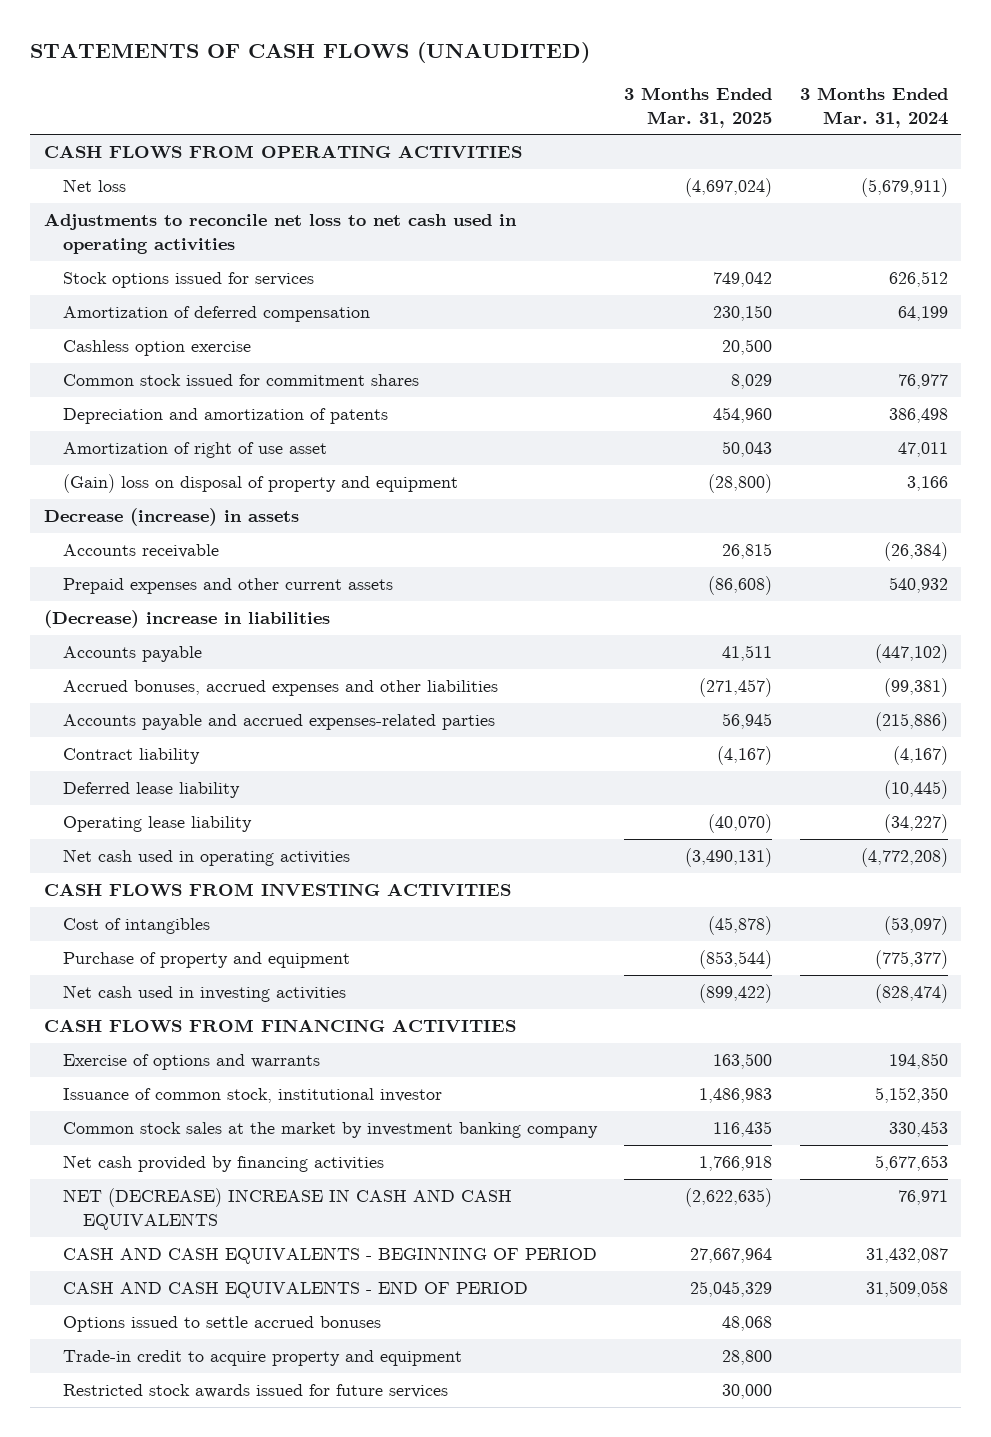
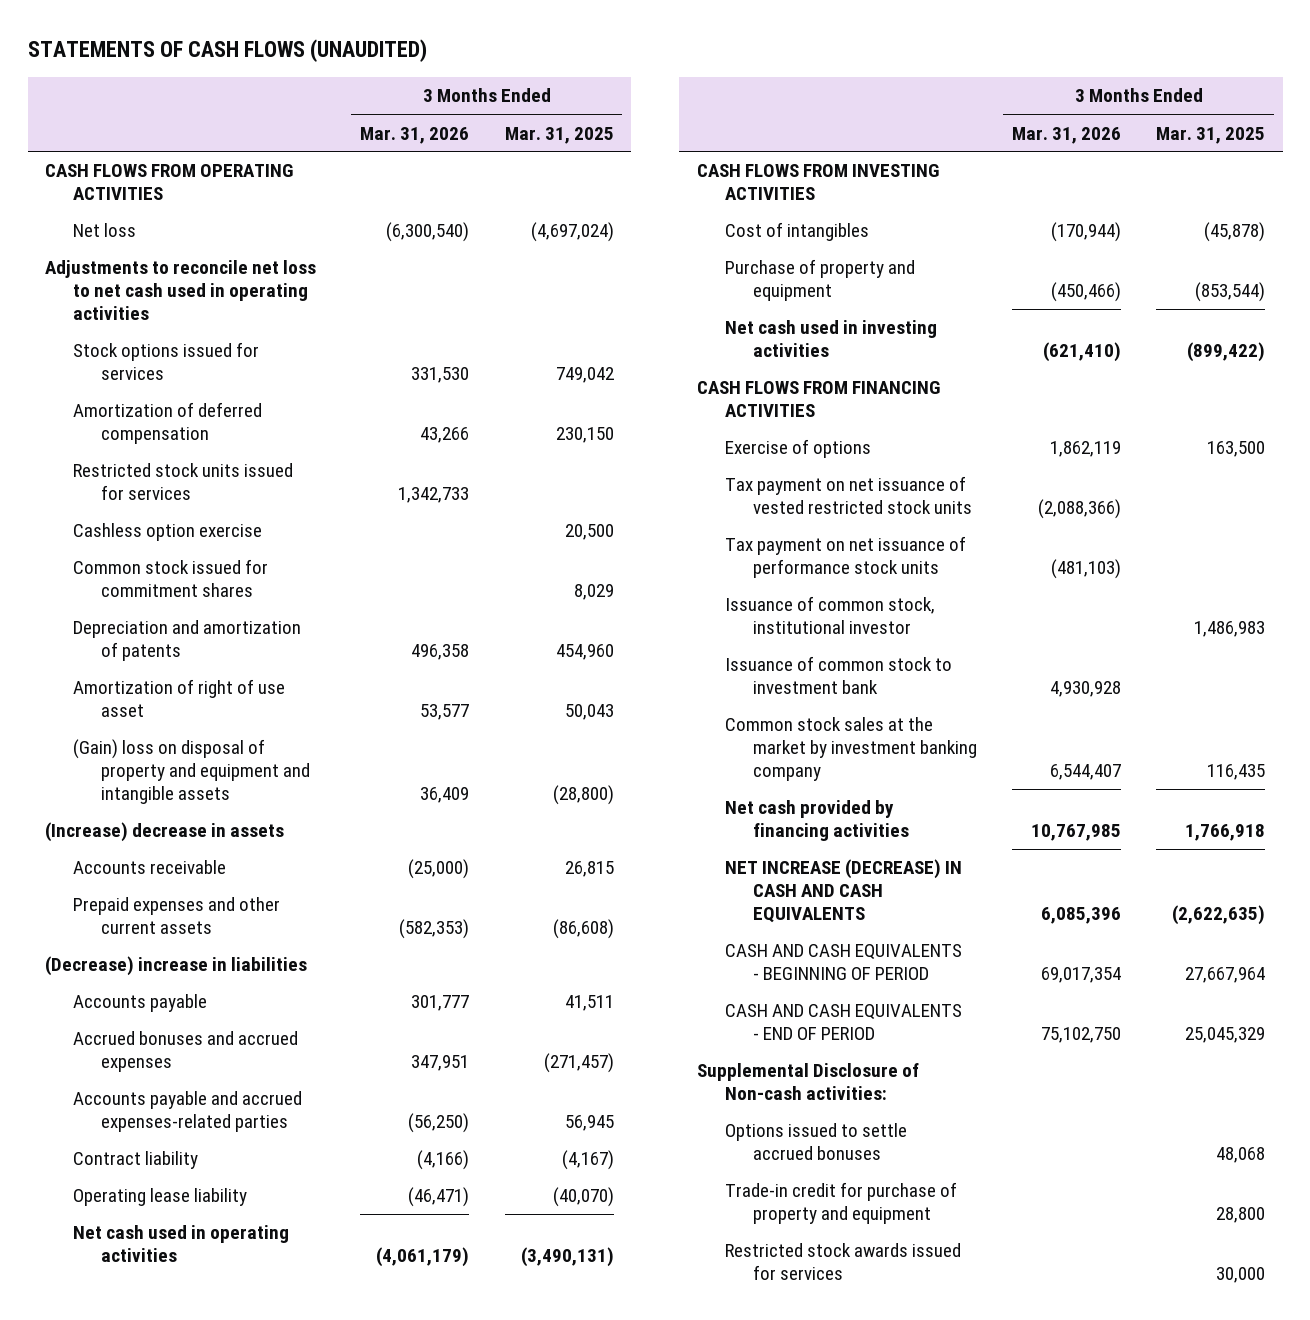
[799,87,948,128] 3 Months Ended Mar. 31, 2024 -> none
none -> [360,126,470,144] Mar. 31, 2026
none -> [73,463,294,501] Restricted stock units issued for services
[63,474,459,494] (Gain) loss on disposal of property and equipment -> [73,739,311,805] (Gain) loss on disposal of property and equipment and intangible assets
[43,508,299,527] Decrease (increase) in assets -> [45,822,285,843] (Increase) decrease in assets
[63,680,499,697] Accrued bonuses, accrued expenses and other liabilities -> [73,1031,299,1073] Accrued bonuses and accrued expenses
[63,782,241,799] Deferred lease liability -> none
[63,1054,321,1071] Exercise of options and warrants -> [724,439,871,459] Exercise of options
none -> [724,476,972,515] Tax payment on net issuance of vested restricted stock units
none -> [724,536,966,579] Tax payment on net issuance of performance stock units
none -> [724,656,952,695] Issuance of common stock to investment bank
[63,1188,513,1230] NET (DECREASE) INCREASE IN CASH AND CASH EQUIVALENTS -> [724,859,962,924] NET INCREASE (DECREASE) IN CASH AND CASH EQUIVALENTS
none -> [696,1063,919,1101] Supplemental Disclosure of Non-cash activities:
[63,1350,463,1367] Trade-in credit to acquire property and equipment -> [724,1182,957,1225] Trade-in credit for purchase of property and equipment
[63,1384,449,1399] Restricted stock awards issued for future services -> [724,1243,961,1281] Restricted stock awards issued for services

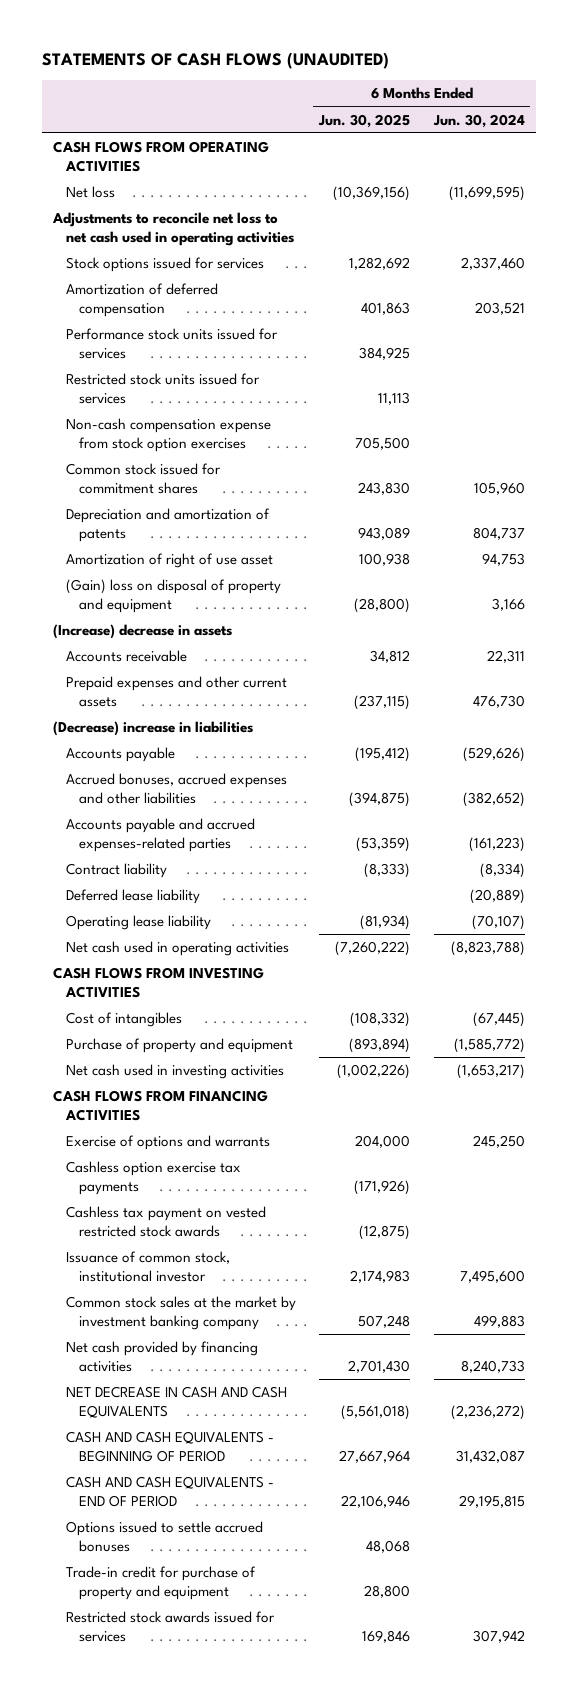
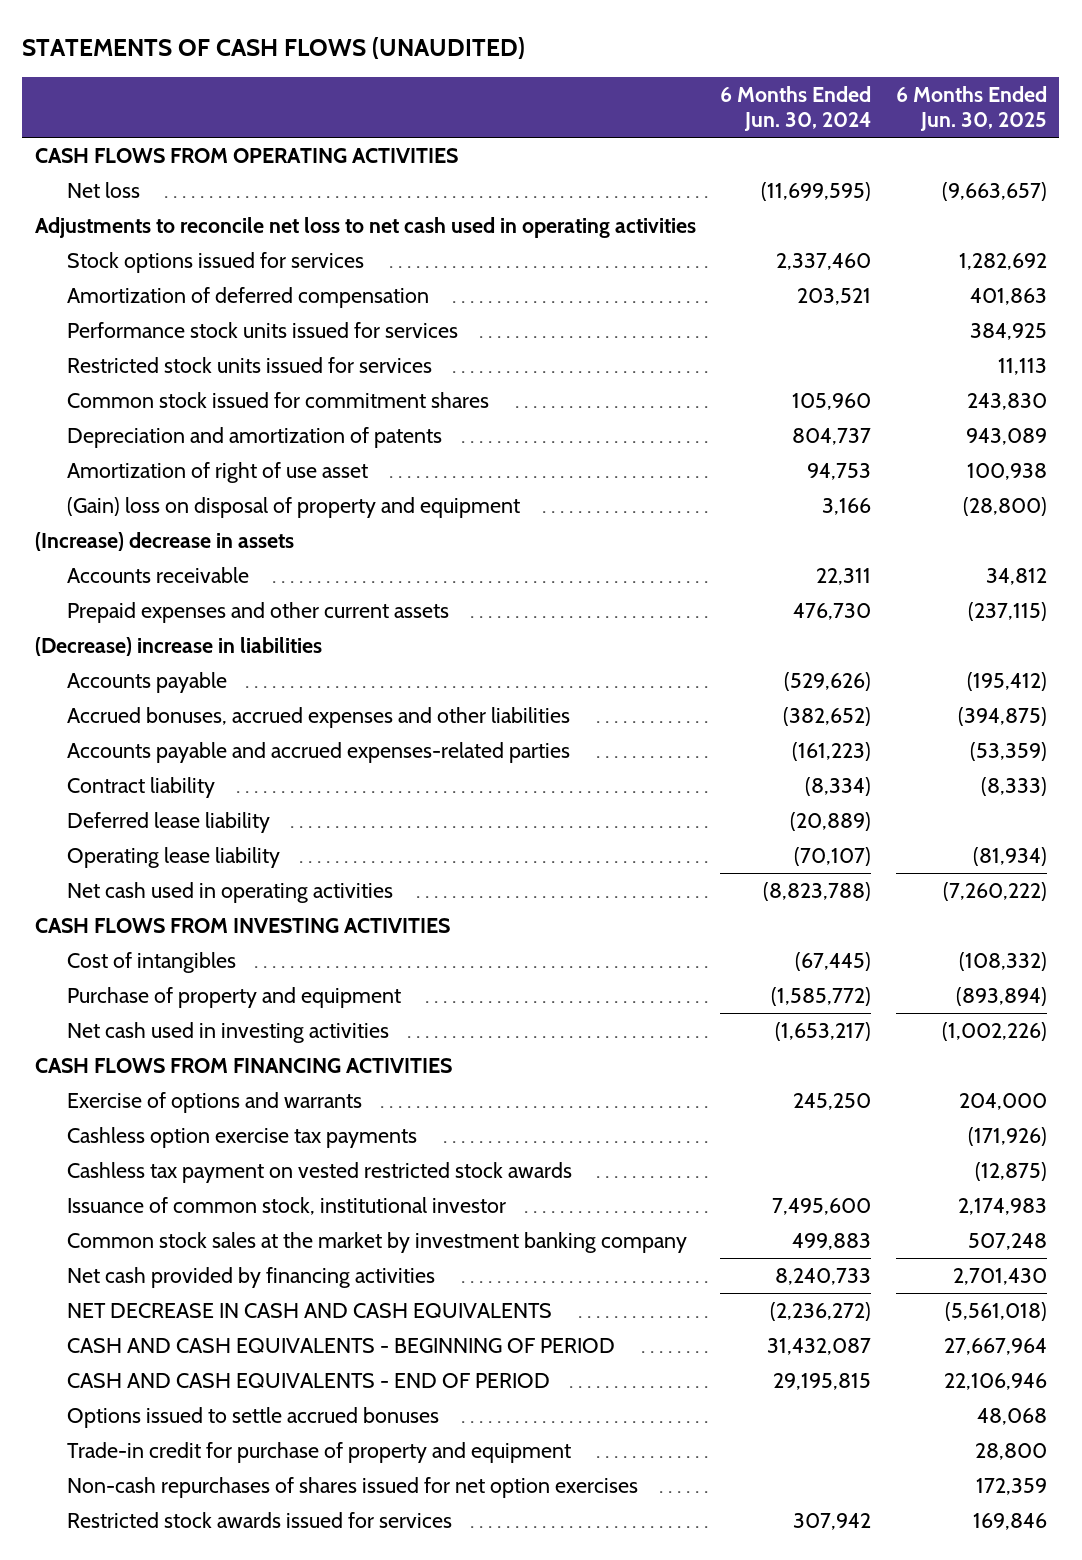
[333,186,411,202] (10,369,156) -> [942,182,1048,202] (9,663,657)
[65,418,271,452] Non-cash compensation expense from stock option exercises -> none
none -> [67,1477,639,1499] Non-cash repurchases of shares issued for net option exercises

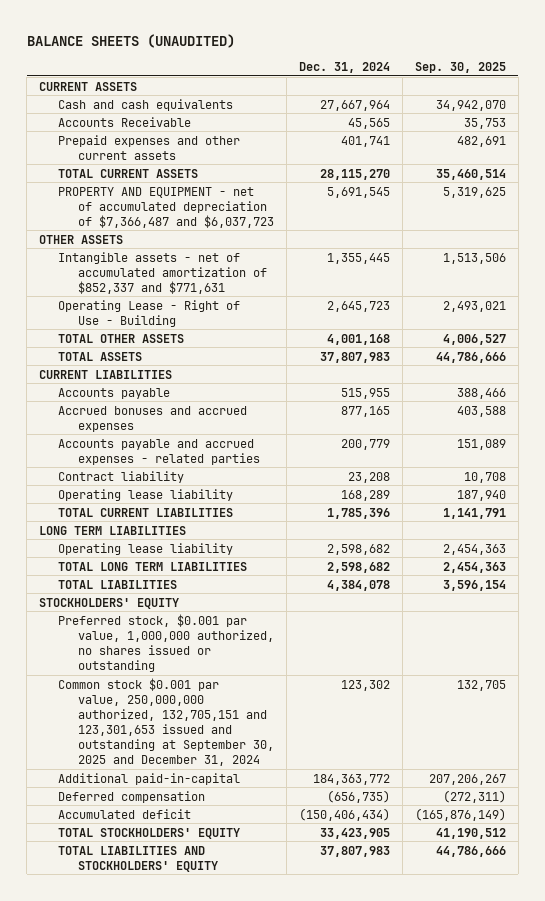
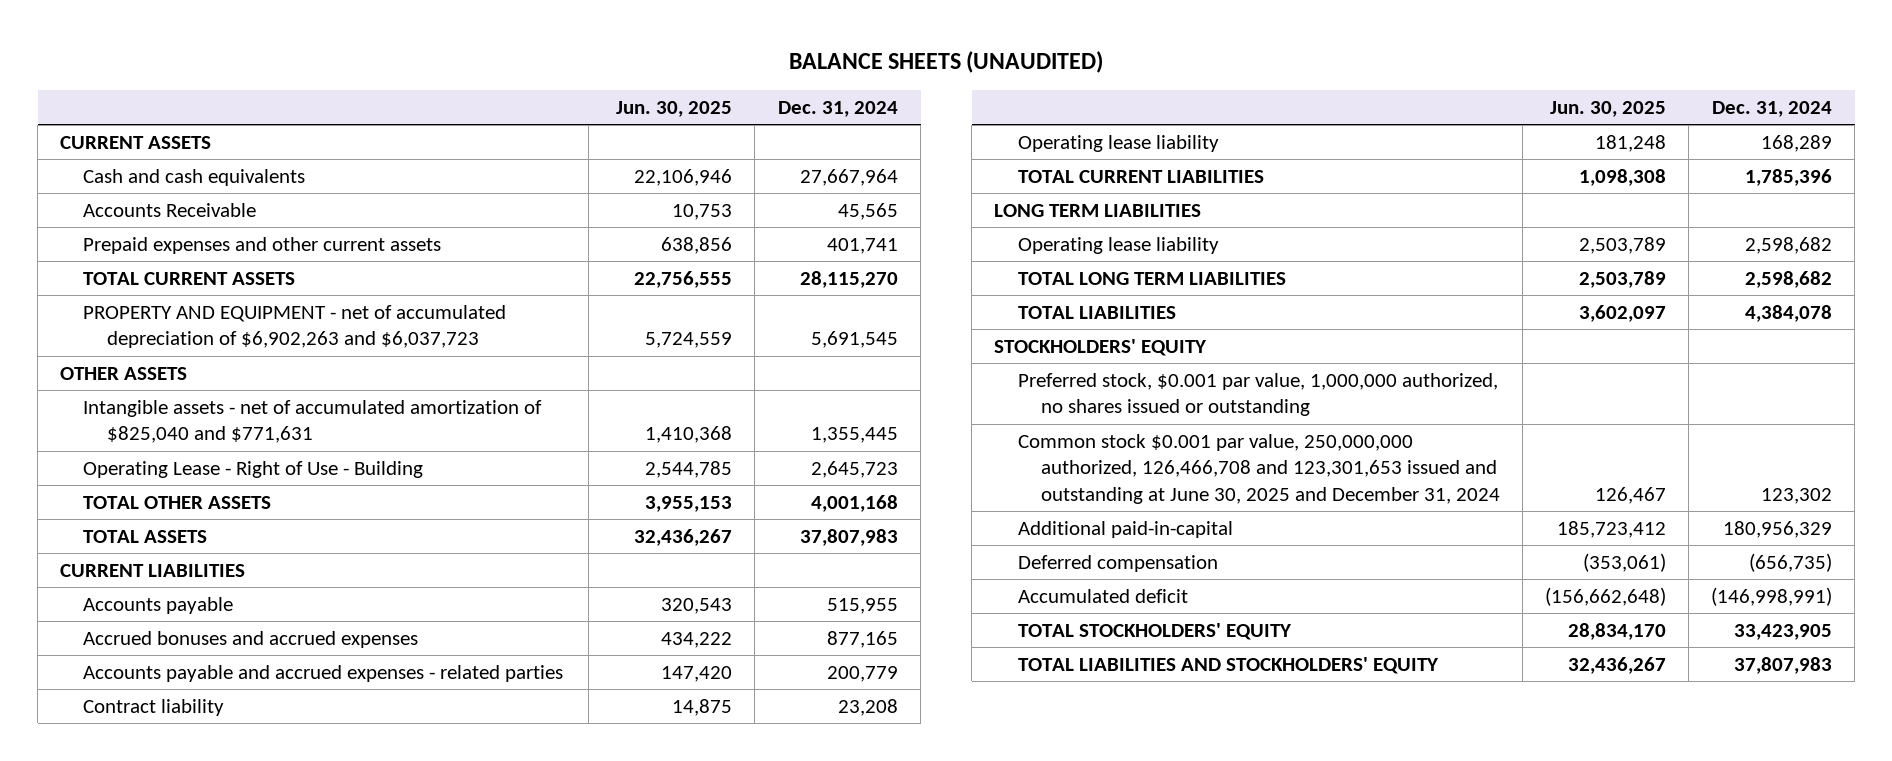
[414,62,506,74] Sep. 30, 2025 -> none
none -> [615,100,732,117] Jun. 30, 2025
[58,186,274,228] PROPERTY AND EQUIPMENT - net of accumulated depreciation of $7,366,487 and $6,037,723 -> [83,304,507,349] PROPERTY AND EQUIPMENT - net of accumulated depreciation of $6,902,263 and $6,037,723
[58,251,267,294] Intangible assets - net of accumulated amortization of $852,337 and $771,631 -> [83,399,543,444] Intangible assets - net of accumulated amortization of $825,040 and $771,631
[58,677,274,767] Common stock $0.001 par value, 250,000,000 authorized, 132,705,151 and 123,301,653 issued and outstanding at September 30, 2025 and December 31, 2024 -> [1017,433,1500,504] Common stock $0.001 par value, 250,000,000 authorized, 126,466,708 and 123,301,653 issued and outstanding at June 30, 2025 and December 31, 2024
[312,773,390,785] 184,363,772 -> [1723,520,1833,538] 180,956,329
[298,807,390,821] (150,406,434) -> [1711,586,1833,606] (146,998,991)

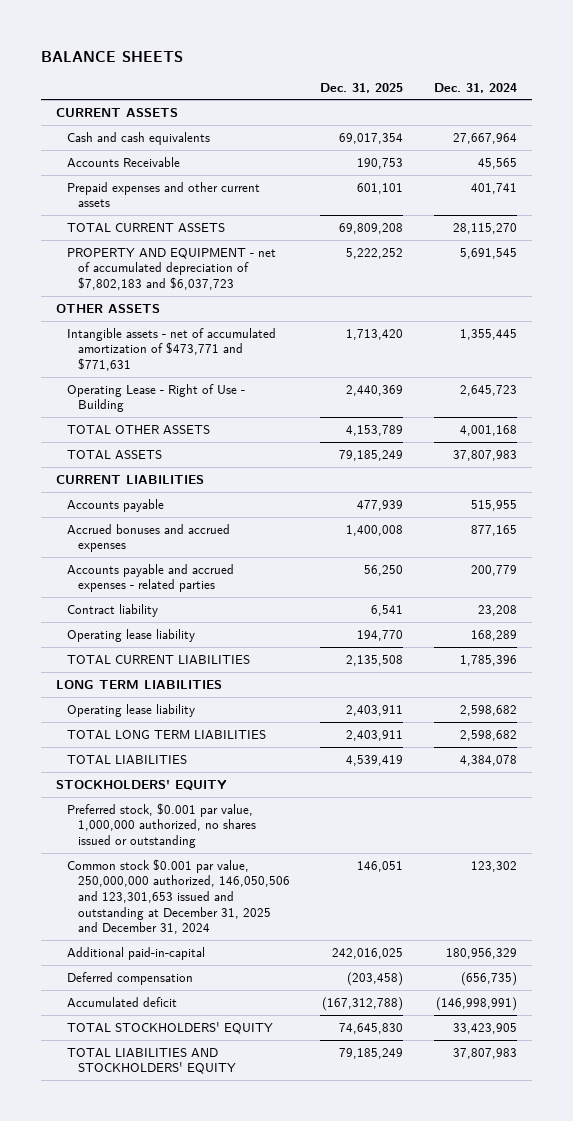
[789,51,1104,74] BALANCE SHEETS (UNAUDITED) -> [41,50,184,62] BALANCE SHEETS
[615,100,732,117] Jun. 30, 2025 -> none
none -> [320,82,404,93] Dec. 31, 2025
[83,304,507,349] PROPERTY AND EQUIPMENT - net of accumulated depreciation of $6,902,263 and $6,037,723 -> [67,247,277,291] PROPERTY AND EQUIPMENT - net of accumulated depreciation of $7,802,183 and $6,037,723
[83,399,543,444] Intangible assets - net of accumulated amortization of $825,040 and $771,631 -> [67,327,277,372] Intangible assets - net of accumulated amortization of $473,771 and $771,631
[1017,433,1500,504] Common stock $0.001 par value, 250,000,000 authorized, 126,466,708 and 123,301,653 issued and outstanding at June 30, 2025 and December 31, 2024 -> [67,858,291,935] Common stock $0.001 par value, 250,000,000 authorized, 146,050,506 and 123,301,653 issued and outstanding at December 31, 2025 and December 31, 2024

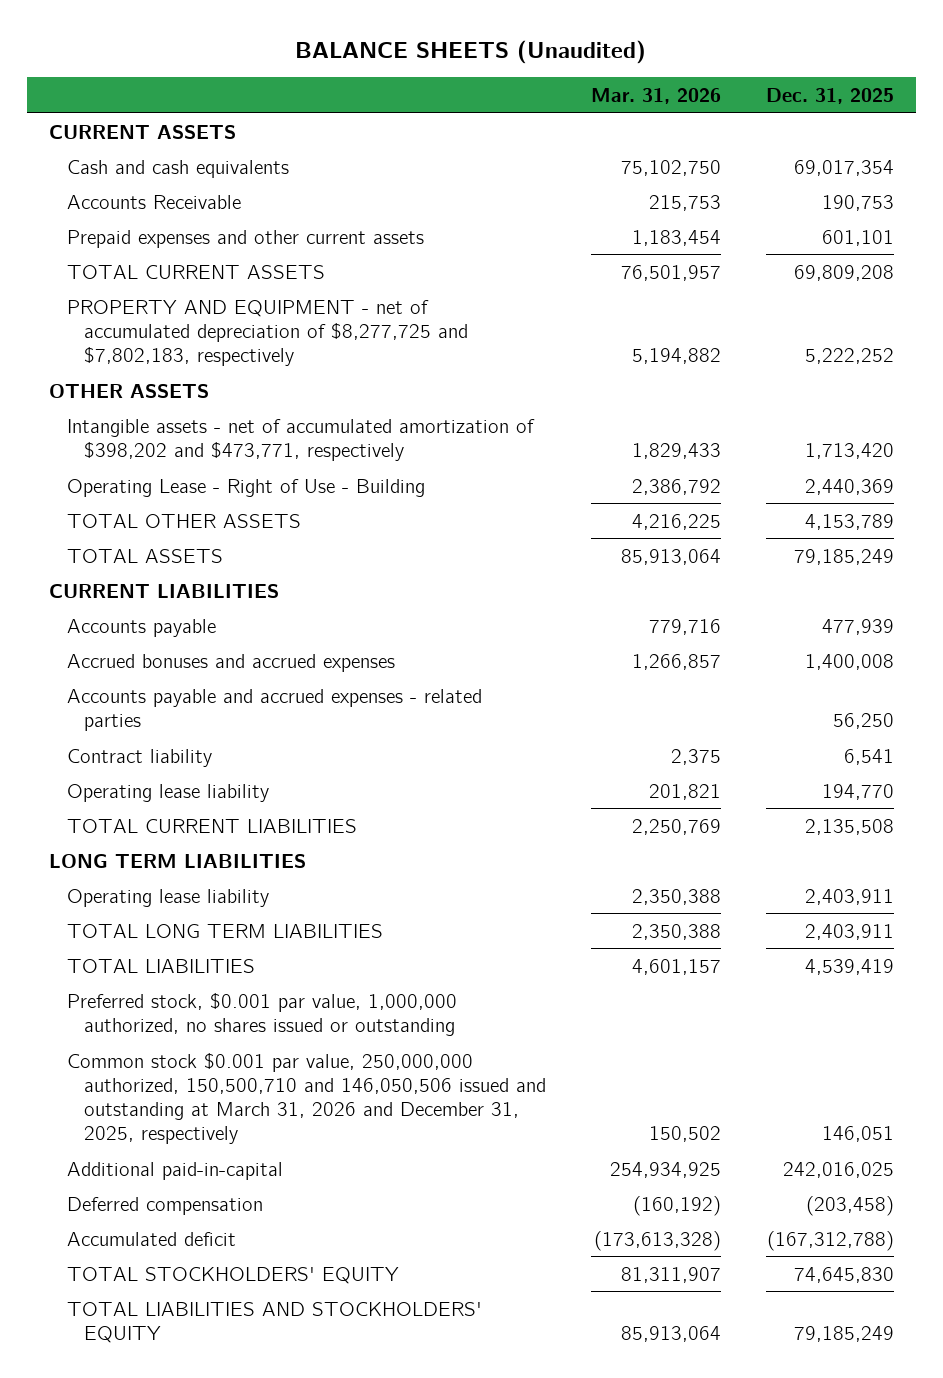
[41,50,184,62] BALANCE SHEETS -> [295,39,647,64] BALANCE SHEETS (Unaudited)
[433,82,517,93] Dec. 31, 2024 -> none
none -> [590,87,721,104] Mar. 31, 2026
[67,247,277,291] PROPERTY AND EQUIPMENT - net of accumulated depreciation of $7,802,183 and $6,037,723 -> [66,299,468,366] PROPERTY AND EQUIPMENT - net of accumulated depreciation of $8,277,725 and $7,802,183, respectively
[67,327,277,372] Intangible assets - net of accumulated amortization of $473,771 and $771,631 -> [66,418,535,461] Intangible assets - net of accumulated amortization of $398,202 and $473,771, respectively
[56,779,228,791] STOCKHOLDERS' EQUITY -> none
[67,858,291,935] Common stock $0.001 par value, 250,000,000 authorized, 146,050,506 and 123,301,653 issued and outstanding at December 31, 2025 and December 31, 2024 -> [66,1052,546,1145] Common stock $0.001 par value, 250,000,000 authorized, 150,500,710 and 146,050,506 issued and outstanding at March 31, 2026 and December 31, 2025, respectively

